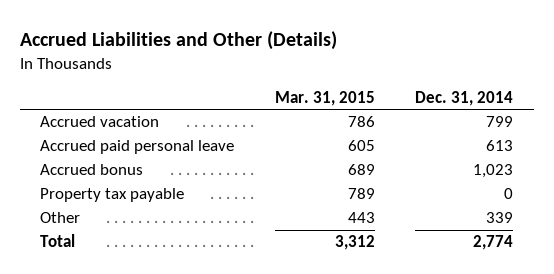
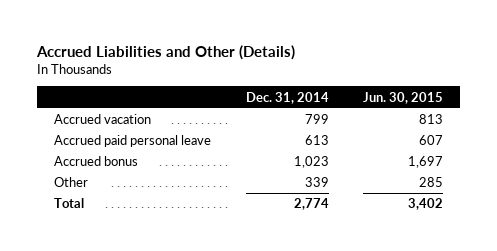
[274,90,375,106] Mar. 31, 2015 -> none
none -> [362,91,443,104] Jun. 30, 2015
[40,188,185,203] Property tax payable -> none

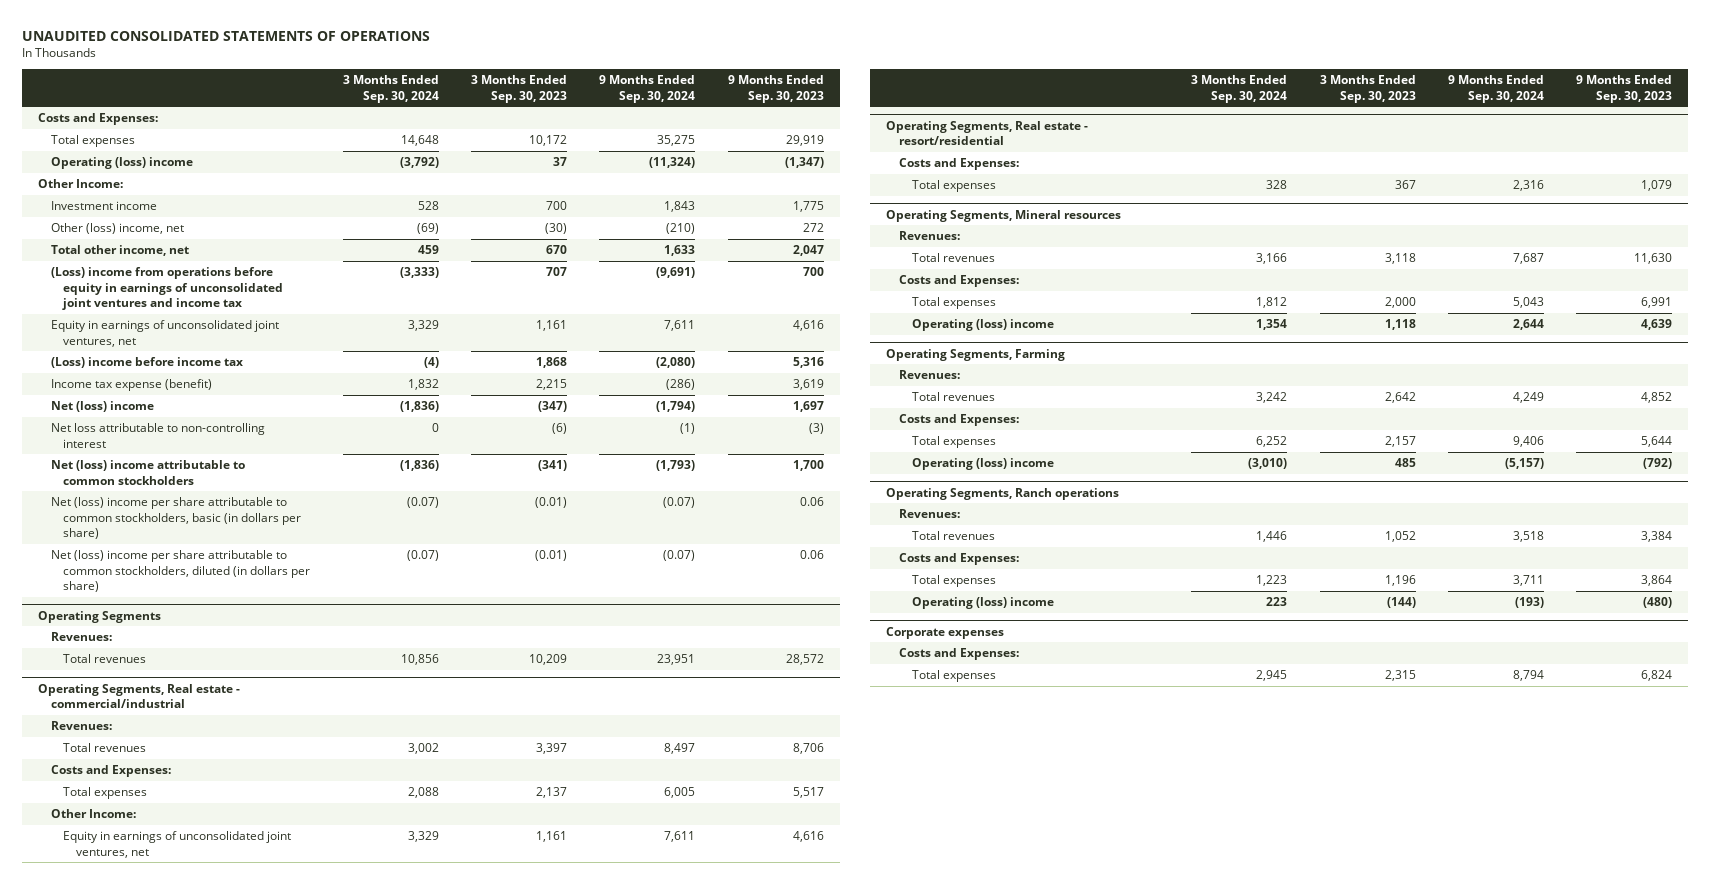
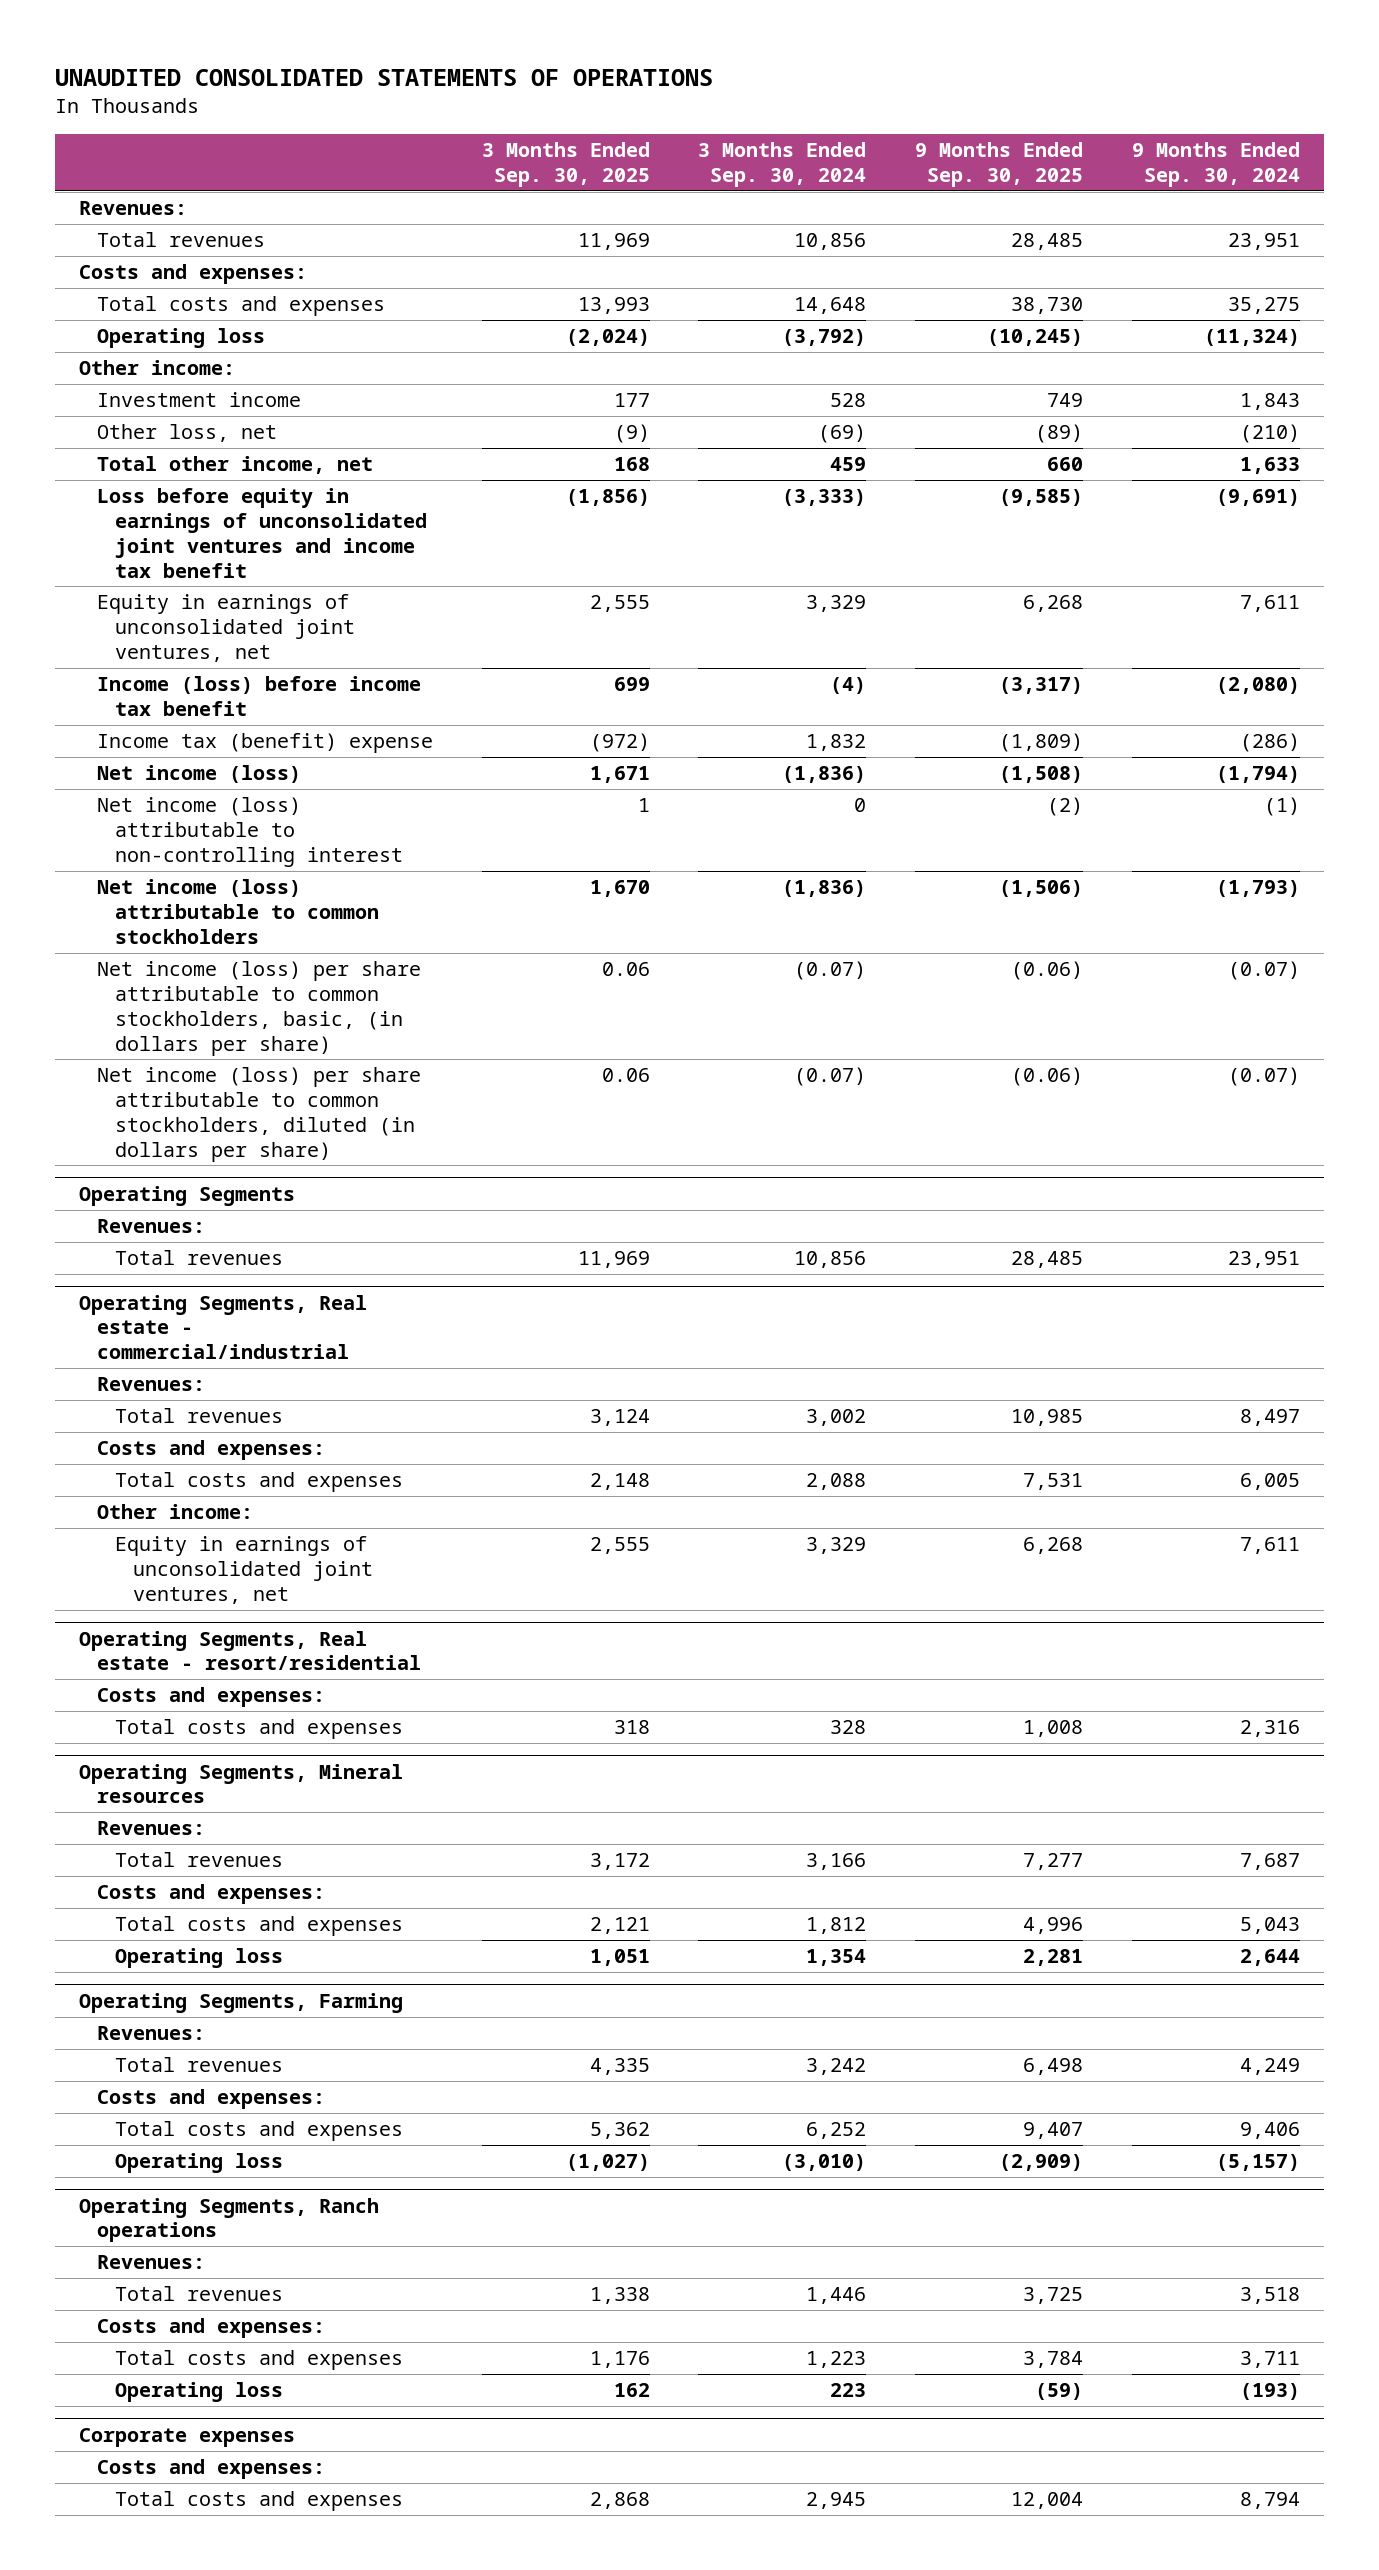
[470,75,567,103] 3 Months Ended Sep. 30, 2023 -> none
[727,75,824,103] 9 Months Ended Sep. 30, 2023 -> none
none -> [481,141,650,187] 3 Months Ended Sep. 30, 2025
none -> [915,141,1084,187] 9 Months Ended Sep. 30, 2025
none -> [78,201,187,216] Revenues:
none -> [96,232,265,248] Total revenues
[37,113,158,126] Costs and Expenses: -> [78,264,307,285] Costs and expenses:
[50,135,135,148] Total expenses -> [96,296,385,317] Total costs and expenses
[50,157,193,170] Operating (loss) income -> [96,328,265,349] Operating loss
[37,179,123,189] Other Income: -> [78,360,235,376] Other income:
[50,223,184,235] Other (loss) income, net -> [96,424,277,443] Other loss, net
[50,267,284,311] (Loss) income from operations before equity in earnings of unconsolidated joint ventures and income tax -> [96,488,427,578] Loss before equity in earnings of unconsolidated joint ventures and income tax benefit
[50,357,243,369] (Loss) income before income tax -> [96,676,421,717] Income (loss) before income tax benefit
[50,379,212,392] Income tax expense (benefit) -> [96,733,433,754] Income tax (benefit) expense
[50,401,154,413] Net (loss) income -> [96,765,301,784] Net income (loss)
[50,423,265,448] Net loss attributable to non-controlling interest -> [96,797,403,867] Net income (loss) attributable to non-controlling interest
[50,460,245,485] Net (loss) income attributable to common stockholders -> [96,879,379,944] Net income (loss) attributable to common stockholders
[50,497,302,540] Net (loss) income per share attributable to common stockholders, basic (in dollars per share) -> [96,961,421,1056] Net income (loss) per share attributable to common stockholders, basic, (in dollars per share)
[50,550,311,593] Net (loss) income per share attributable to common stockholders, diluted (in dollars per share) -> [96,1067,421,1162] Net income (loss) per share attributable to common stockholders, diluted (in dollars per share)
[50,765,171,778] Costs and Expenses: -> [96,1440,325,1461] Costs and expenses:
[63,787,148,800] Total expenses -> [114,1472,403,1493] Total costs and expenses
[50,809,136,819] Other Income: -> [96,1504,253,1520] Other income:
[899,158,1020,171] Costs and Expenses: -> [96,1687,325,1708] Costs and expenses:
[911,180,996,193] Total expenses -> [114,1719,403,1740] Total costs and expenses
[899,275,1020,288] Costs and Expenses: -> [96,1884,325,1905] Costs and expenses:
[911,297,996,310] Total expenses -> [114,1916,403,1937] Total costs and expenses
[911,319,1054,332] Operating (loss) income -> [114,1948,283,1969] Operating loss
[899,414,1020,427] Costs and Expenses: -> [96,2089,325,2110] Costs and expenses:
[911,436,996,449] Total expenses -> [114,2121,403,2142] Total costs and expenses
[911,458,1054,471] Operating (loss) income -> [114,2153,283,2174] Operating loss
[899,553,1020,566] Costs and Expenses: -> [96,2318,325,2339] Costs and expenses:
[911,575,996,588] Total expenses -> [114,2350,403,2371] Total costs and expenses
[911,597,1054,610] Operating (loss) income -> [114,2382,283,2403] Operating loss
[899,648,1020,661] Costs and Expenses: -> [96,2459,325,2480] Costs and expenses:
[911,670,996,683] Total expenses -> [114,2491,403,2512] Total costs and expenses

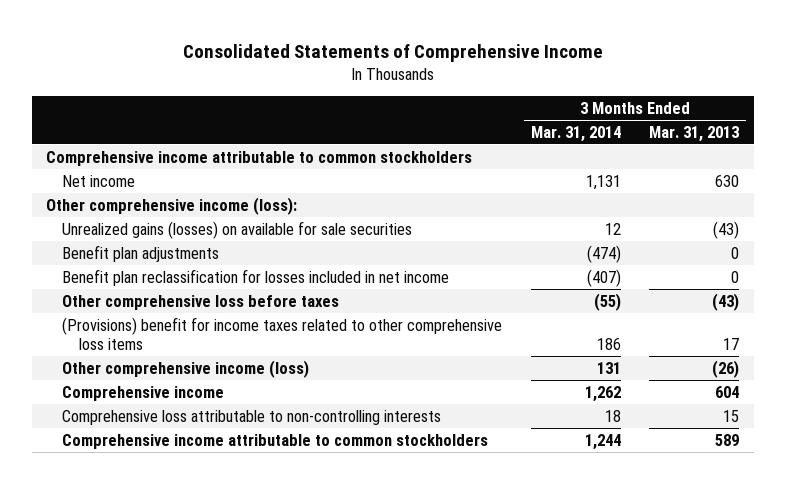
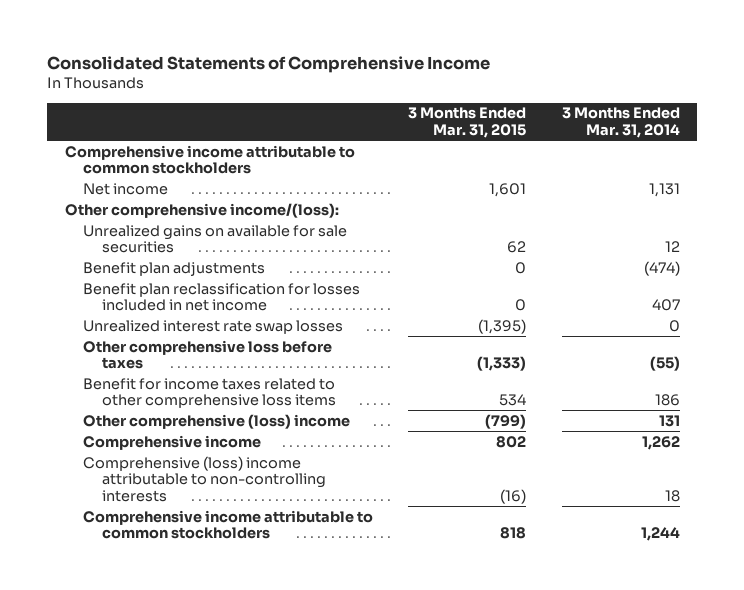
[649,125,740,142] Mar. 31, 2013 -> none
none -> [408,107,527,139] 3 Months Ended Mar. 31, 2015
[46,196,298,215] Other comprehensive income (loss): -> [64,202,339,218] Other comprehensive income/(loss):
[62,220,413,239] Unrealized gains (losses) on available for sale securities -> [83,224,348,254] Unrealized gains on available for sale securities
[586,268,621,287] (407) -> [651,299,680,312] 407
none -> [83,319,344,334] Unrealized interest rate swap losses
[62,316,503,351] (Provisions) benefit for income taxes related to other comprehensive loss items -> [83,377,336,409] Benefit for income taxes related to other comprehensive loss items
[62,359,310,378] Other comprehensive income (loss) -> [83,413,351,429] Other comprehensive (loss) income
[62,409,442,425] Comprehensive loss attributable to non-controlling interests -> [83,455,326,503] Comprehensive (loss) income attributable to non-controlling interests

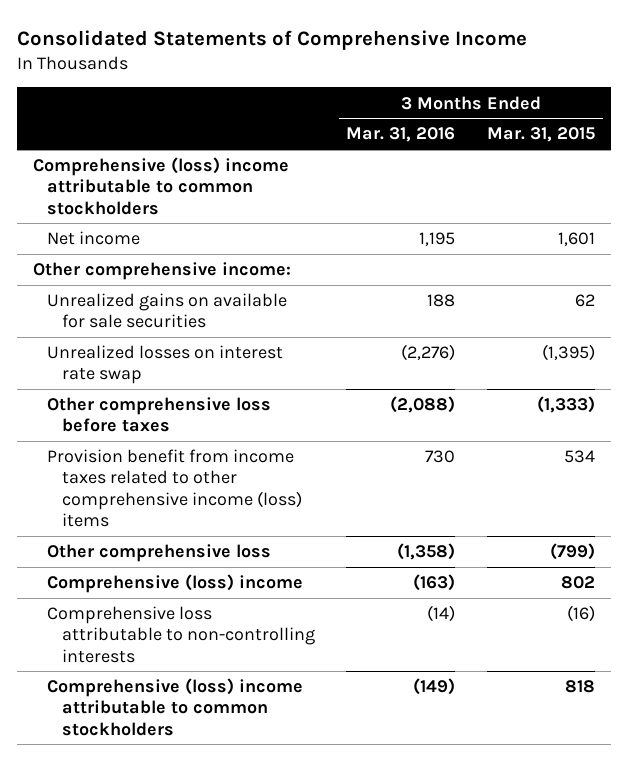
[561,107,680,139] 3 Months Ended Mar. 31, 2014 -> none
none -> [346,127,456,143] Mar. 31, 2016
[64,144,355,175] Comprehensive income attributable to common stockholders -> [33,157,290,215] Comprehensive (loss) income attributable to common stockholders
[64,202,339,218] Other comprehensive income/(loss): -> [33,262,292,281] Other comprehensive income:
[83,261,266,276] Benefit plan adjustments -> none
[83,282,361,312] Benefit plan reclassification for losses included in net income -> none
[83,319,344,334] Unrealized interest rate swap losses -> [47,345,284,385] Unrealized losses on interest rate swap
[83,377,336,409] Benefit for income taxes related to other comprehensive loss items -> [47,449,302,527] Provision benefit from income taxes related to other comprehensive income (loss) items
[83,413,351,429] Other comprehensive (loss) income -> [47,544,272,563] Other comprehensive loss
[83,434,262,450] Comprehensive income -> [47,574,304,594] Comprehensive (loss) income
[83,455,326,503] Comprehensive (loss) income attributable to non-controlling interests -> [47,606,315,663] Comprehensive loss attributable to non-controlling interests
[83,509,374,540] Comprehensive income attributable to common stockholders -> [47,678,304,736] Comprehensive (loss) income attributable to common stockholders

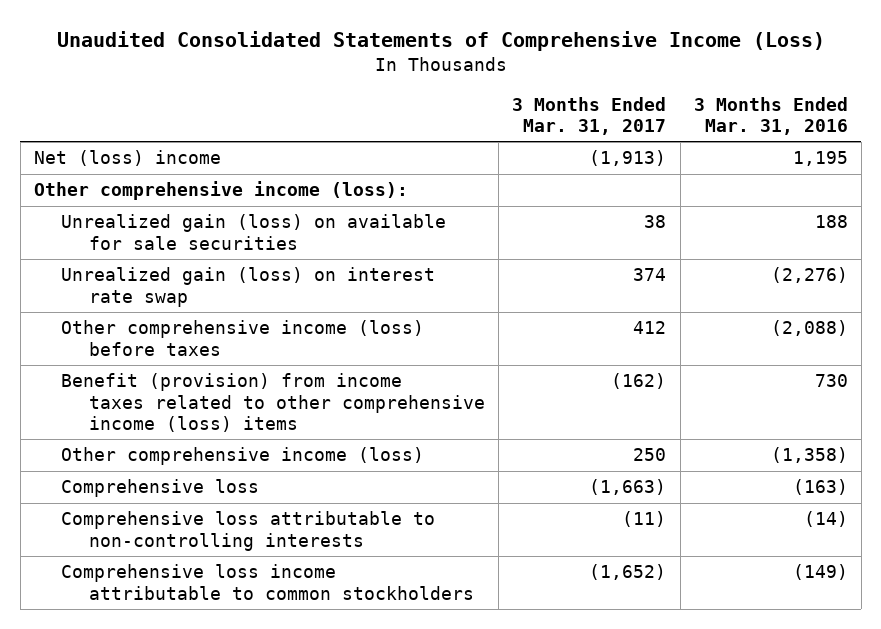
[17,30,528,51] Consolidated Statements of Comprehensive Income -> [56,31,825,52] Unaudited Consolidated Statements of Comprehensive Income (Loss)
[487,127,596,143] Mar. 31, 2015 -> none
none -> [512,96,667,135] 3 Months Ended Mar. 31, 2017
[33,157,290,215] Comprehensive (loss) income attributable to common stockholders -> none
[47,231,141,246] Net income -> [33,150,221,167] Net (loss) income
[33,262,292,281] Other comprehensive income: -> [33,181,408,201] Other comprehensive income (loss):
[47,293,288,329] Unrealized gains on available for sale securities -> [61,214,447,250] Unrealized gain (loss) on available for sale securities
[47,345,284,385] Unrealized losses on interest rate swap -> [61,267,436,307] Unrealized gain (loss) on interest rate swap
[47,397,272,433] Other comprehensive loss before taxes -> [61,320,425,356] Other comprehensive income (loss) before taxes
[47,449,302,527] Provision benefit from income taxes related to other comprehensive income (loss) items -> [61,373,486,432] Benefit (provision) from income taxes related to other comprehensive income (loss) items
[47,544,272,563] Other comprehensive loss -> [61,447,425,466] Other comprehensive income (loss)
[47,574,304,594] Comprehensive (loss) income -> [61,479,260,498] Comprehensive loss
[47,678,304,736] Comprehensive (loss) income attributable to common stockholders -> [61,564,475,600] Comprehensive loss income attributable to common stockholders

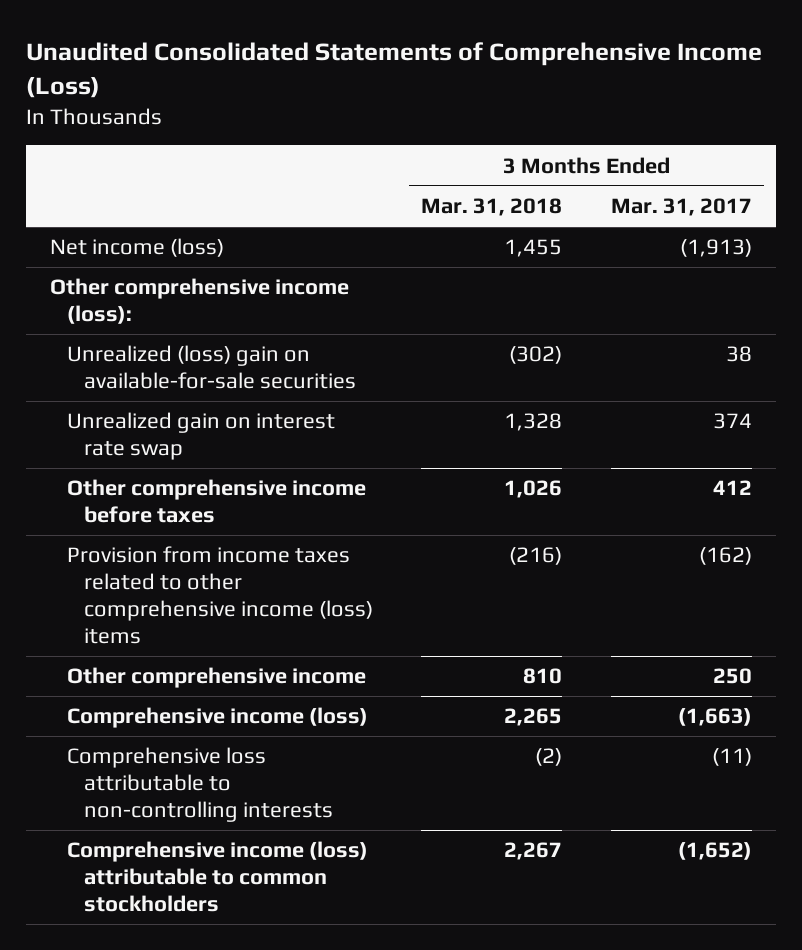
[693,96,848,135] 3 Months Ended Mar. 31, 2016 -> none
none -> [421,198,563,217] Mar. 31, 2018
[33,150,221,167] Net (loss) income -> [50,238,225,258] Net income (loss)
[61,214,447,250] Unrealized gain (loss) on available for sale securities -> [66,345,356,390] Unrealized (loss) gain on available-for-sale securities
[61,267,436,307] Unrealized gain (loss) on interest rate swap -> [66,412,335,461] Unrealized gain on interest rate swap
[61,320,425,356] Other comprehensive income (loss) before taxes -> [66,479,366,524] Other comprehensive income before taxes
[61,373,486,432] Benefit (provision) from income taxes related to other comprehensive income (loss) items -> [66,546,373,644] Provision from income taxes related to other comprehensive income (loss) items
[61,447,425,466] Other comprehensive income (loss) -> [66,667,366,689] Other comprehensive income
[61,479,260,498] Comprehensive loss -> [66,707,368,729] Comprehensive income (loss)
[61,564,475,600] Comprehensive loss income attributable to common stockholders -> [66,841,368,912] Comprehensive income (loss) attributable to common stockholders

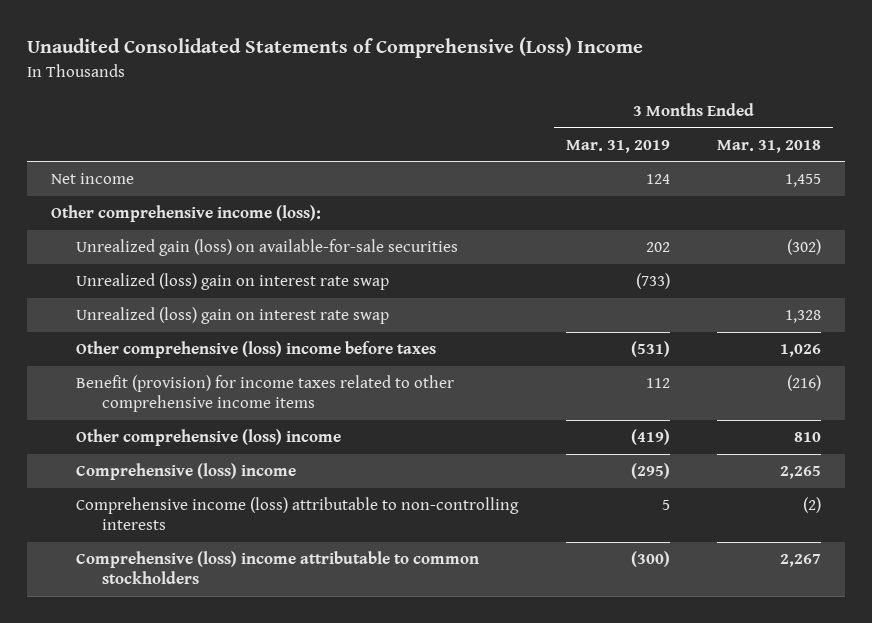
[25,41,762,98] Unaudited Consolidated Statements of Comprehensive Income (Loss) -> [26,37,643,59] Unaudited Consolidated Statements of Comprehensive (Loss) Income
[610,198,752,217] Mar. 31, 2017 -> none
none -> [565,139,670,153] Mar. 31, 2019
[50,238,225,258] Net income (loss) -> [50,173,134,185] Net income
[66,345,356,390] Unrealized (loss) gain on available-for-sale securities -> [76,239,459,257] Unrealized gain (loss) on available-for-sale securities
none -> [76,273,390,291] Unrealized (loss) gain on interest rate swap
[66,412,335,461] Unrealized gain on interest rate swap -> [76,307,390,325] Unrealized (loss) gain on interest rate swap
[66,479,366,524] Other comprehensive income before taxes -> [76,341,437,359] Other comprehensive (loss) income before taxes
[66,546,373,644] Provision from income taxes related to other comprehensive income (loss) items -> [76,375,455,413] Benefit (provision) for income taxes related to other comprehensive income items
[66,667,366,689] Other comprehensive income -> [76,429,342,447] Other comprehensive (loss) income
[66,707,368,729] Comprehensive income (loss) -> [76,463,297,481] Comprehensive (loss) income
[66,747,333,822] Comprehensive loss attributable to non-controlling interests -> [76,497,520,531] Comprehensive income (loss) attributable to non-controlling interests
[66,841,368,912] Comprehensive income (loss) attributable to common stockholders -> [76,551,480,585] Comprehensive (loss) income attributable to common stockholders

